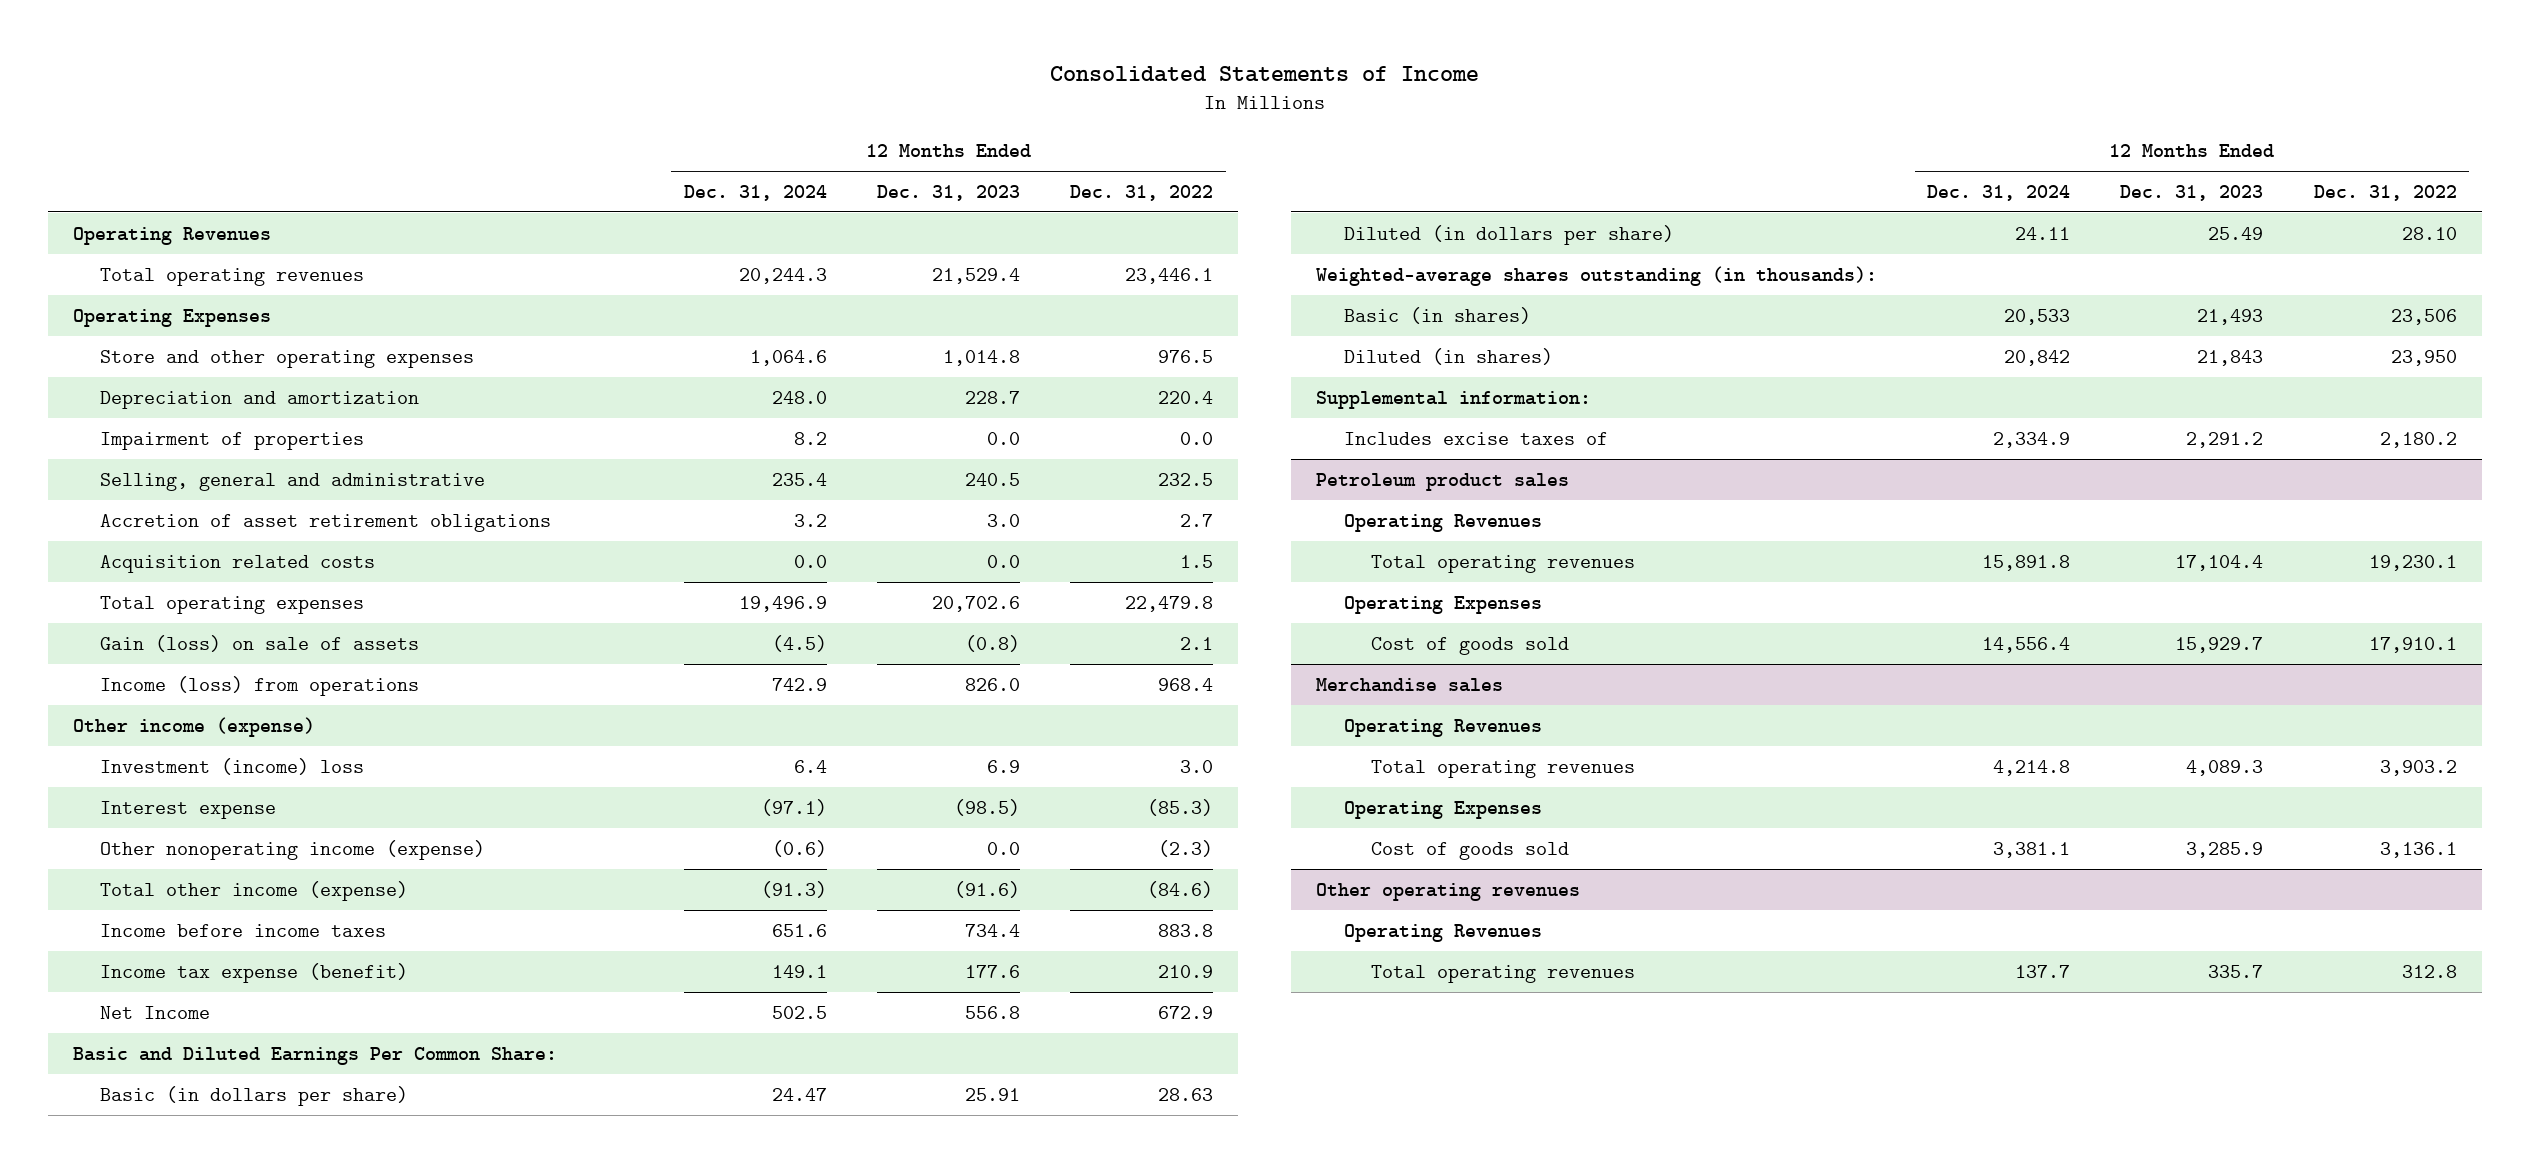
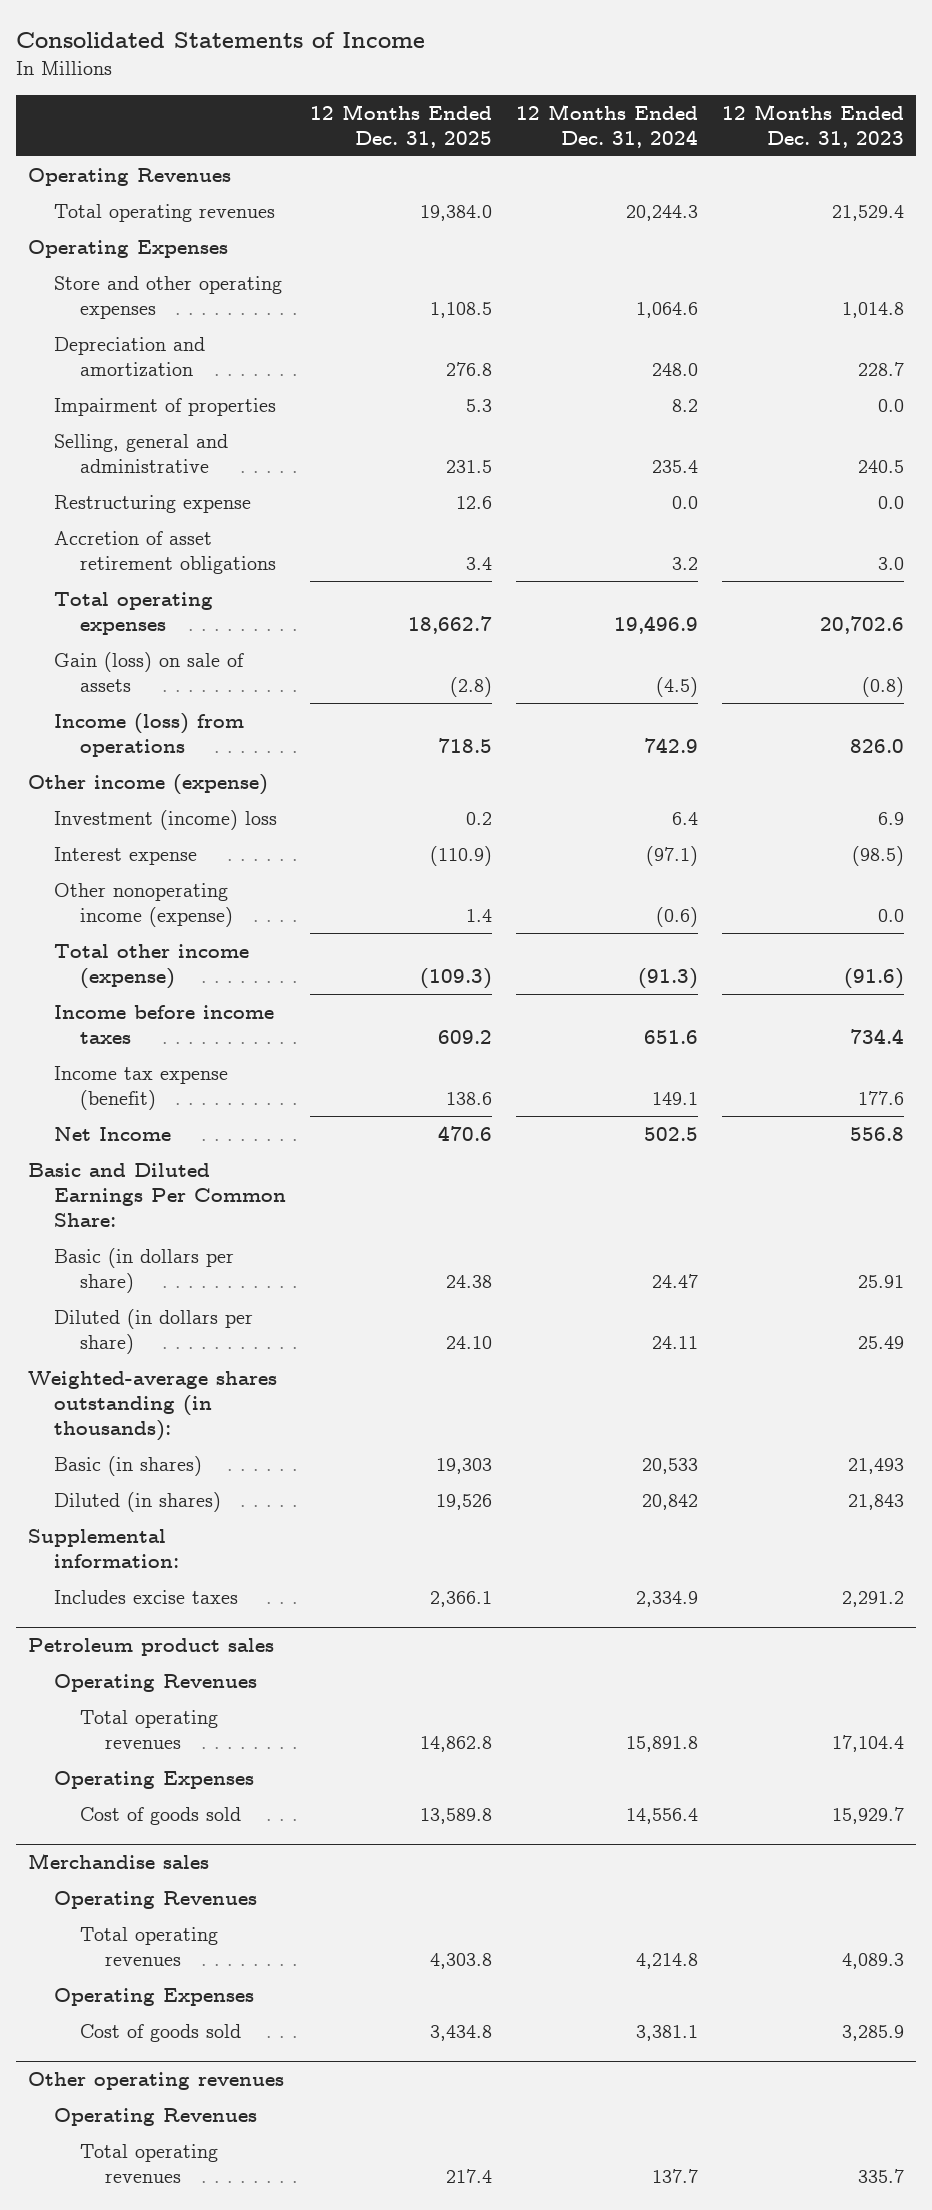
[1070,184,1214,201] Dec. 31, 2022 -> none
none -> [309,103,492,148] 12 Months Ended Dec. 31, 2025
none -> [53,494,251,513] Restructuring expense
[100,554,376,573] Acquisition related costs -> none
[1343,431,1608,445] Includes excise taxes of -> [53,1589,238,1604] Includes excise taxes

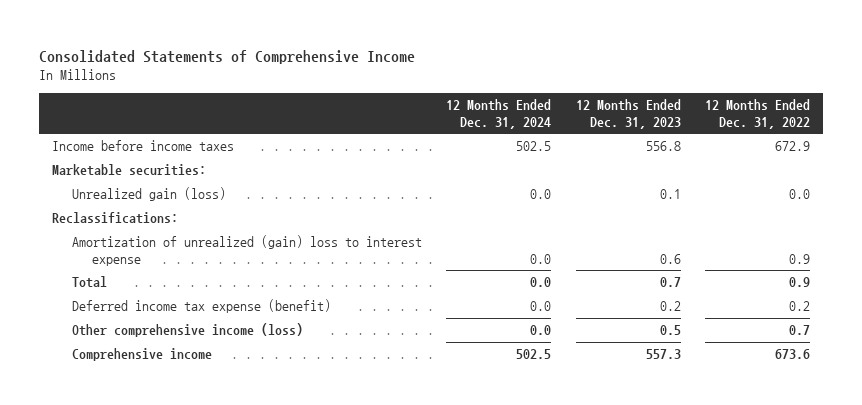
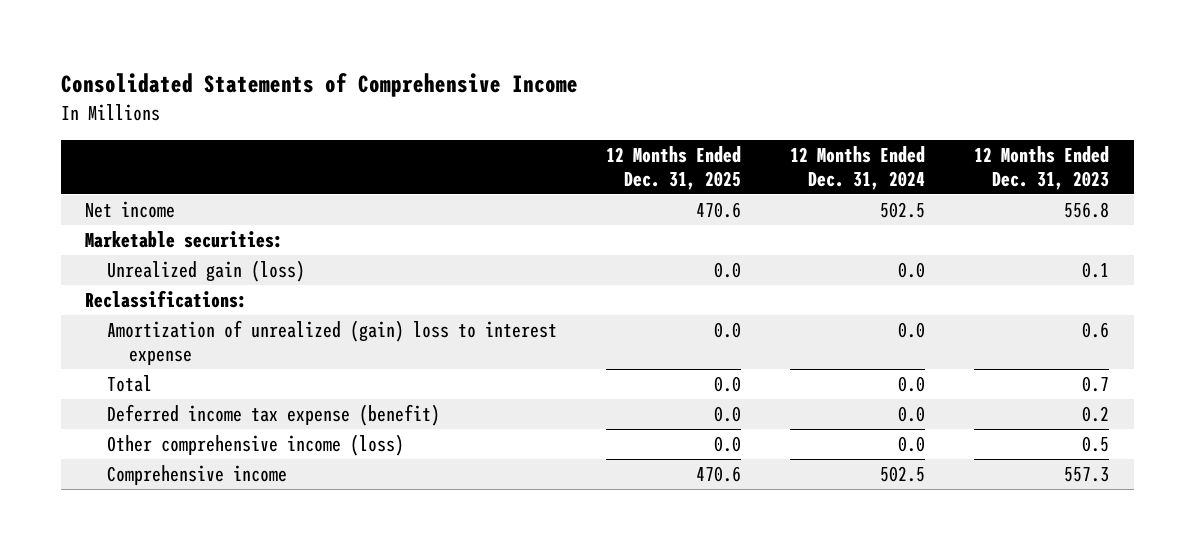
[705,99,811,129] 12 Months Ended Dec. 31, 2022 -> none
none -> [606,146,742,190] 12 Months Ended Dec. 31, 2025
[51,140,234,152] Income before income taxes -> [85,201,176,219] Net income

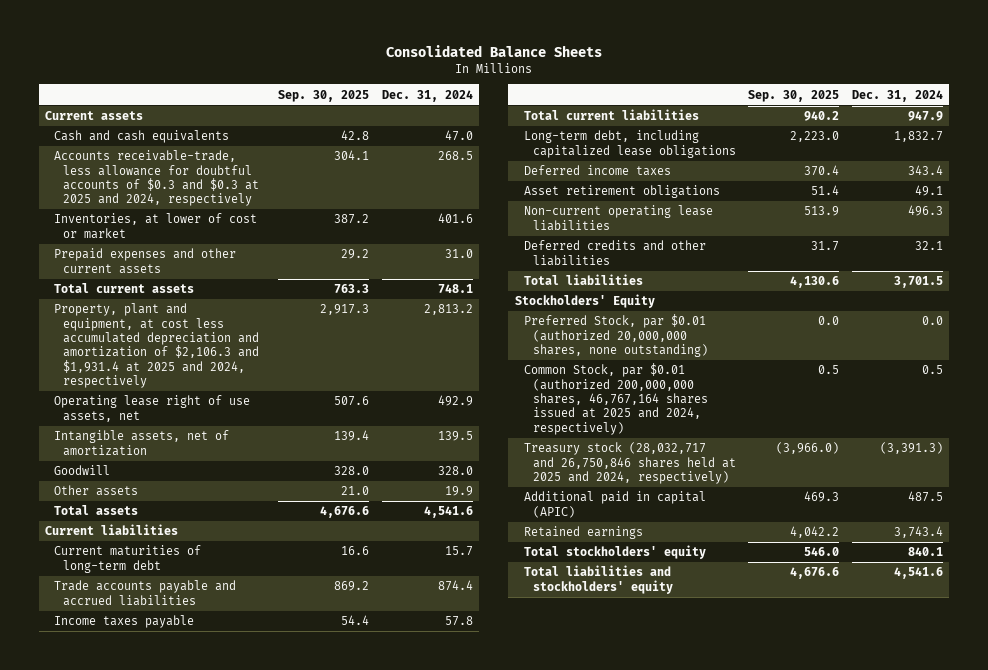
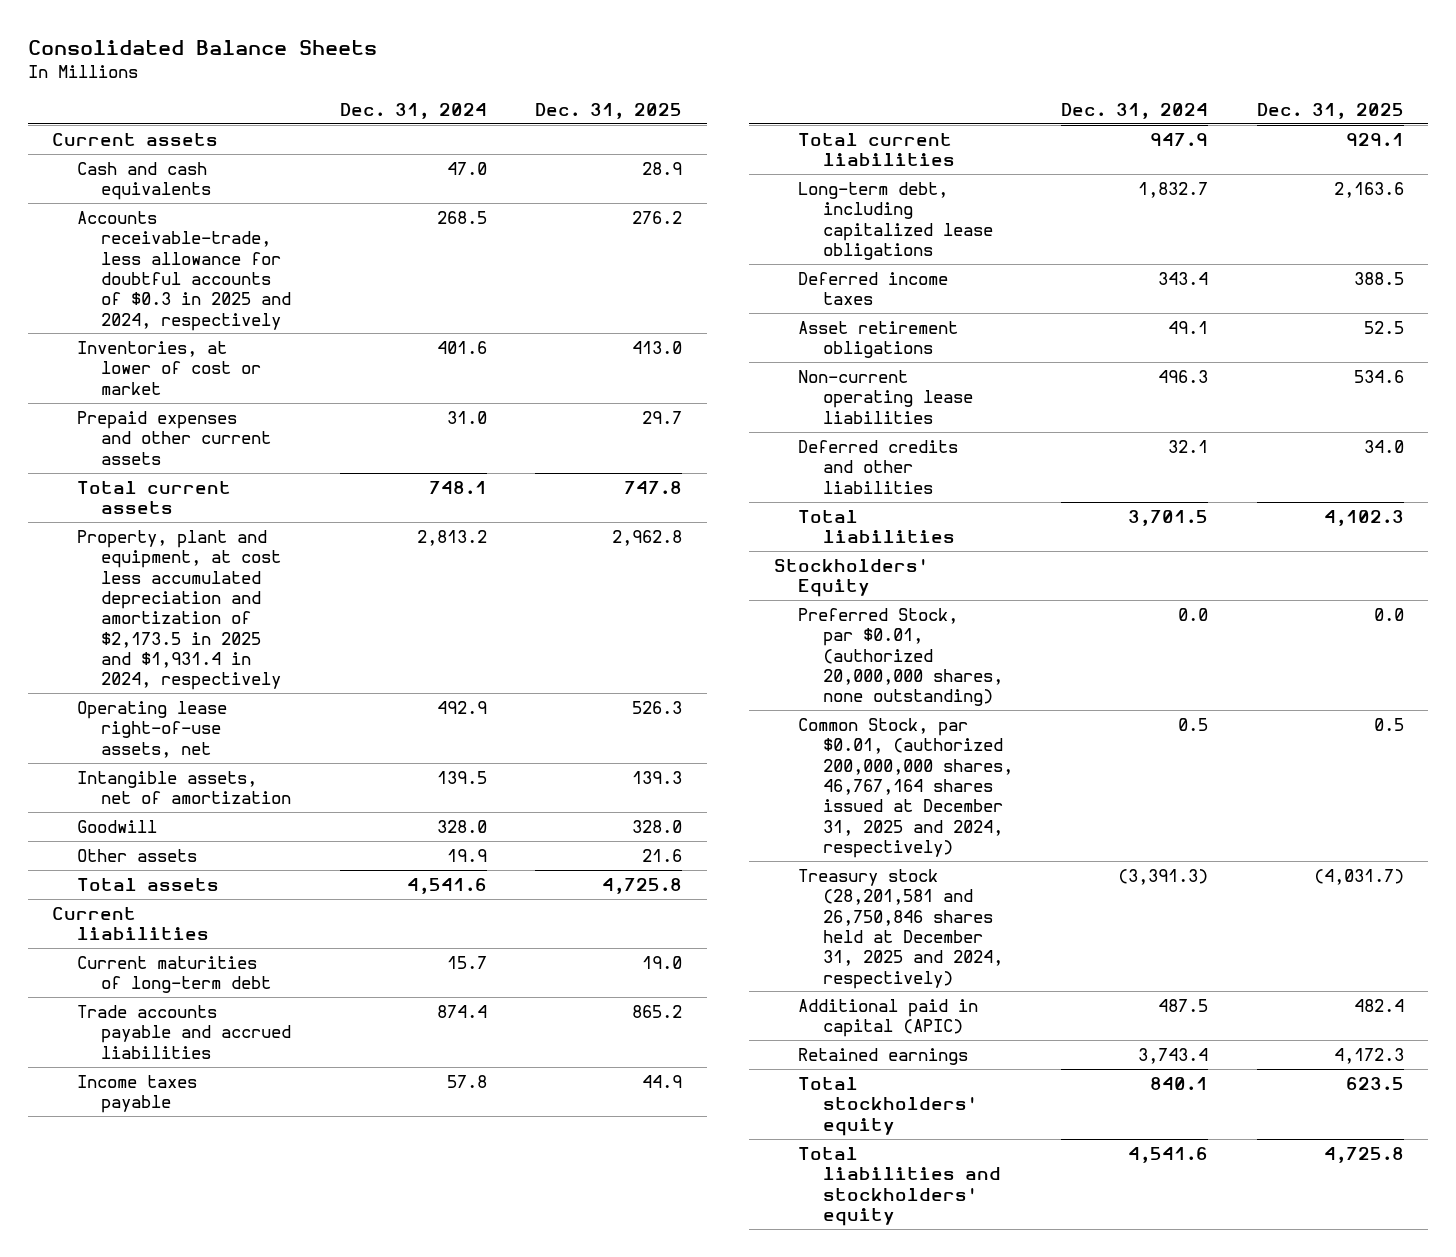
[278,89,370,102] Sep. 30, 2025 -> none
none -> [535,103,683,120] Dec. 31, 2025
[53,150,259,207] Accounts receivable-trade, less allowance for doubtful accounts of $0.3 and $0.3 at 2025 and 2024, respectively -> [76,210,292,331] Accounts receivable-trade, less allowance for doubtful accounts of $0.3 in 2025 and 2024, respectively
[53,303,259,389] Property, plant and equipment, at cost less accumulated depreciation and amortization of $2,106.3 and $1,931.4 at 2025 and 2024, respectively -> [76,529,282,691] Property, plant and equipment, at cost less accumulated depreciation and amortization of $2,173.5 in 2025 and $1,931.4 in 2024, respectively
[53,395,250,422] Operating lease right of use assets, net -> [76,700,227,758] Operating lease right-of-use assets, net
[523,314,708,357] Preferred Stock, par $0.01 (authorized 20,000,000 shares, none outstanding) -> [798,607,1003,707] Preferred Stock, par $0.01, (authorized 20,000,000 shares, none outstanding)
[523,363,708,435] Common Stock, par $0.01 (authorized 200,000,000 shares, 46,767,164 shares issued at 2025 and 2024, respectively) -> [798,717,1013,858] Common Stock, par $0.01, (authorized 200,000,000 shares, 46,767,164 shares issued at December 31, 2025 and 2024, respectively)
[523,442,736,484] Treasury stock (28,032,717 and 26,750,846 shares held at 2025 and 2024, respectively) -> [798,868,1003,989] Treasury stock (28,201,581 and 26,750,846 shares held at December 31, 2025 and 2024, respectively)

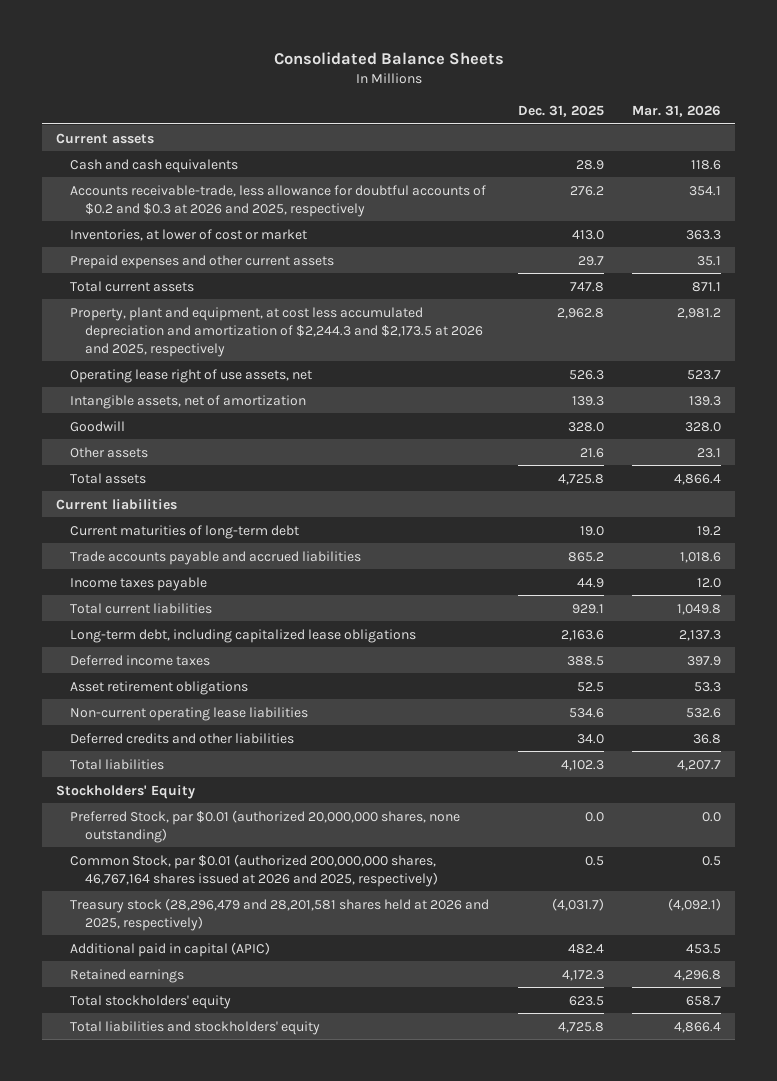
[339,103,487,120] Dec. 31, 2024 -> none
none -> [632,105,722,118] Mar. 31, 2026
[76,210,292,331] Accounts receivable-trade, less allowance for doubtful accounts of $0.3 in 2025 and 2024, respectively -> [70,184,487,217] Accounts receivable-trade, less allowance for doubtful accounts of $0.2 and $0.3 at 2026 and 2025, respectively
[76,529,282,691] Property, plant and equipment, at cost less accumulated depreciation and amortization of $2,173.5 in 2025 and $1,931.4 in 2024, respectively -> [70,306,483,357] Property, plant and equipment, at cost less accumulated depreciation and amortization of $2,244.3 and $2,173.5 at 2026 and 2025, respectively
[76,700,227,758] Operating lease right-of-use assets, net -> [70,368,313,383] Operating lease right of use assets, net
[798,607,1003,707] Preferred Stock, par $0.01, (authorized 20,000,000 shares, none outstanding) -> [70,809,461,843] Preferred Stock, par $0.01 (authorized 20,000,000 shares, none outstanding)
[798,717,1013,858] Common Stock, par $0.01, (authorized 200,000,000 shares, 46,767,164 shares issued at December 31, 2025 and 2024, respectively) -> [70,853,438,887] Common Stock, par $0.01 (authorized 200,000,000 shares, 46,767,164 shares issued at 2026 and 2025, respectively)
[798,868,1003,989] Treasury stock (28,201,581 and 26,750,846 shares held at December 31, 2025 and 2024, respectively) -> [70,897,490,931] Treasury stock (28,296,479 and 28,201,581 shares held at 2026 and 2025, respectively)

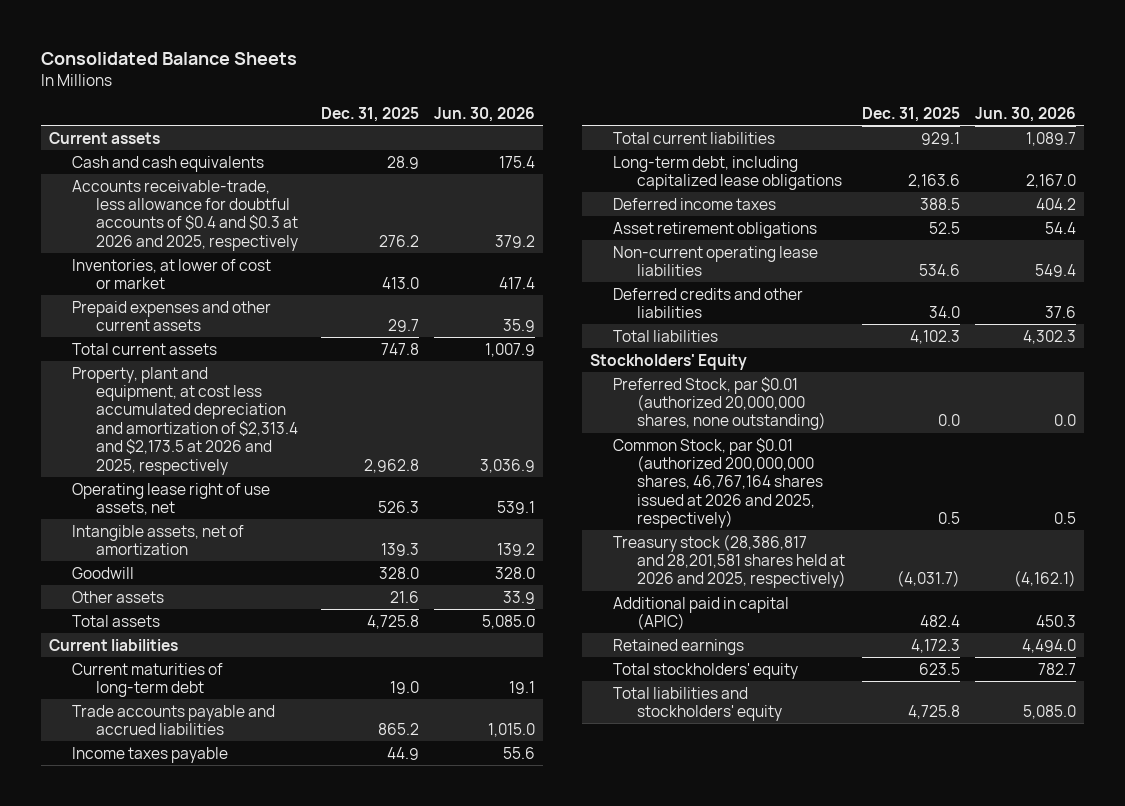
[632,105,722,118] Mar. 31, 2026 -> none
none -> [434,106,536,122] Jun. 30, 2026
[70,184,487,217] Accounts receivable-trade, less allowance for doubtful accounts of $0.2 and $0.3 at 2026 and 2025, respectively -> [72,179,298,251] Accounts receivable-trade, less allowance for doubtful accounts of $0.4 and $0.3 at 2026 and 2025, respectively
[70,306,483,357] Property, plant and equipment, at cost less accumulated depreciation and amortization of $2,244.3 and $2,173.5 at 2026 and 2025, respectively -> [72,366,298,475] Property, plant and equipment, at cost less accumulated depreciation and amortization of $2,313.4 and $2,173.5 at 2026 and 2025, respectively
[70,897,490,931] Treasury stock (28,296,479 and 28,201,581 shares held at 2026 and 2025, respectively) -> [613,533,846,589] Treasury stock (28,386,817 and 28,201,581 shares held at 2026 and 2025, respectively)

